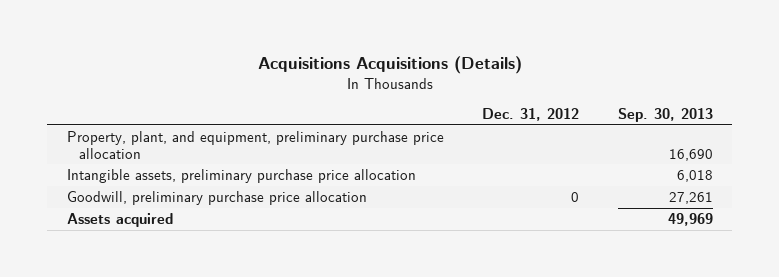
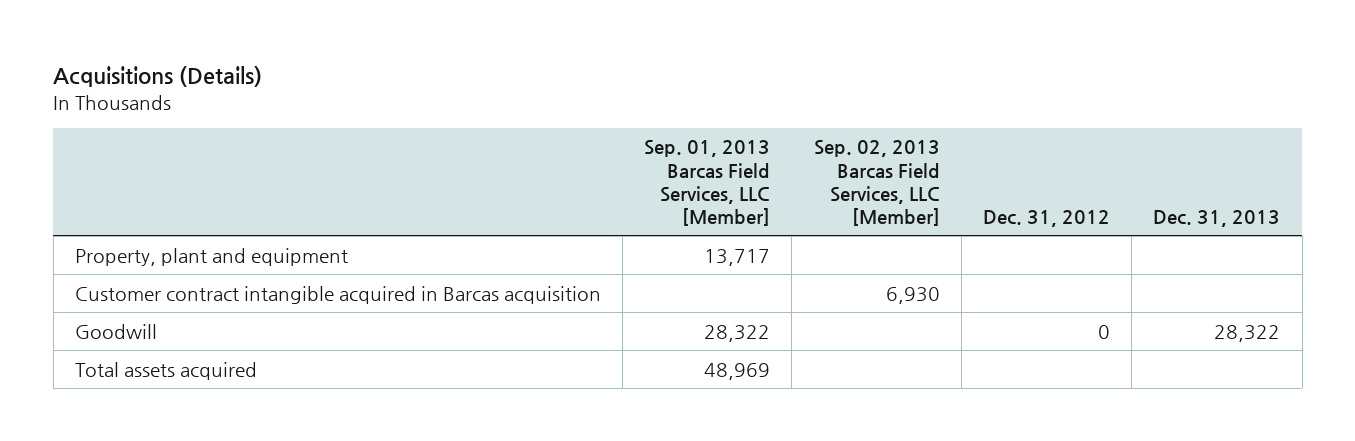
[257,56,522,75] Acquisitions Acquisitions (Details) -> [53,65,263,87] Acquisitions (Details)
[617,107,713,122] Sep. 30, 2013 -> none
none -> [644,140,771,226] Sep. 01, 2013 Barcas Field Services, LLC [Member]
none -> [813,140,940,226] Sep. 02, 2013 Barcas Field Services, LLC [Member]
none -> [1153,209,1281,227] Dec. 31, 2013
[66,130,444,159] Property, plant, and equipment, preliminary purchase price allocation -> [74,247,348,266] Property, plant and equipment
[66,168,416,183] Intangible assets, preliminary purchase price allocation -> [74,285,601,304] Customer contract intangible acquired in Barcas acquisition
[66,190,367,205] Goodwill, preliminary purchase price allocation -> [74,323,157,339] Goodwill
[66,212,173,227] Assets acquired -> [74,361,257,380] Total assets acquired

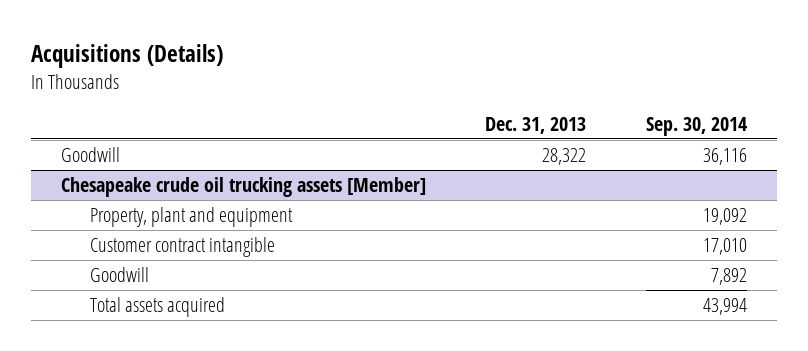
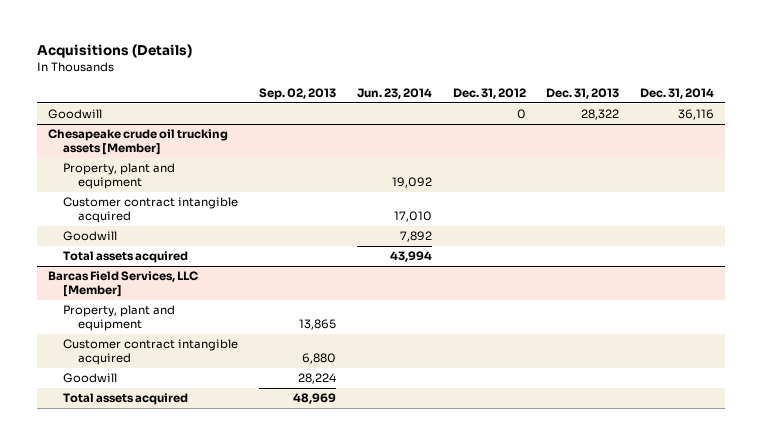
[645,116,747,136] Sep. 30, 2014 -> none
none -> [258,88,336,101] Sep. 02, 2013
none -> [356,88,432,100] Jun. 23, 2014
none -> [452,88,526,100] Dec. 31, 2012
none -> [640,88,715,100] Dec. 31, 2014
[89,237,275,258] Customer contract intangible -> [63,197,239,224] Customer contract intangible acquired
none -> [47,271,198,298] Barcas Field Services, LLC [Member]
none -> [63,305,176,332] Property, plant and equipment
none -> [63,339,239,366] Customer contract intangible acquired
none -> [63,373,118,384] Goodwill
none -> [63,393,189,406] Total assets acquired

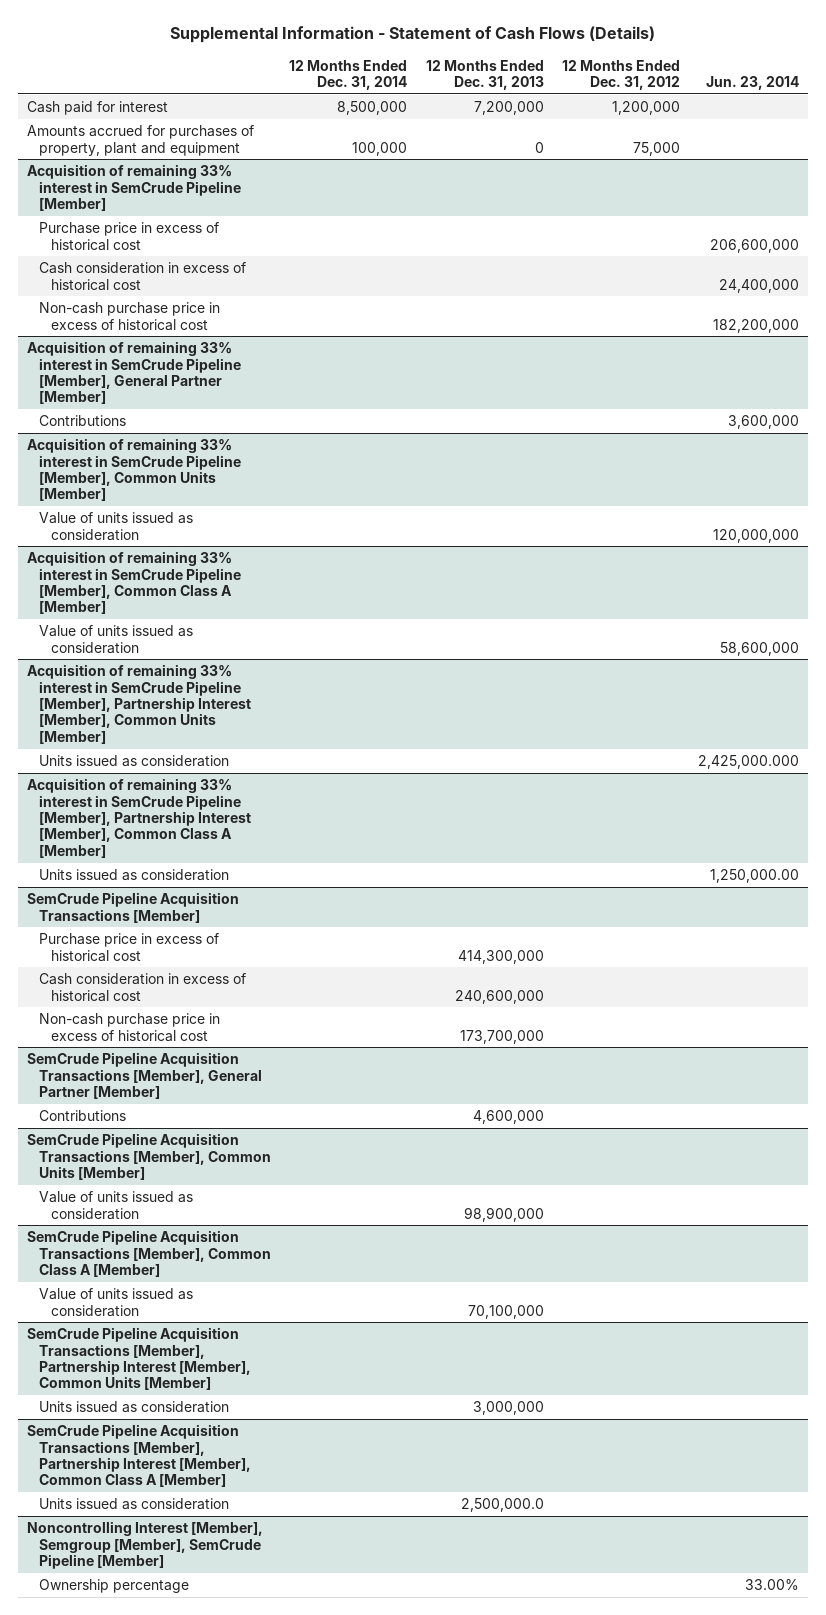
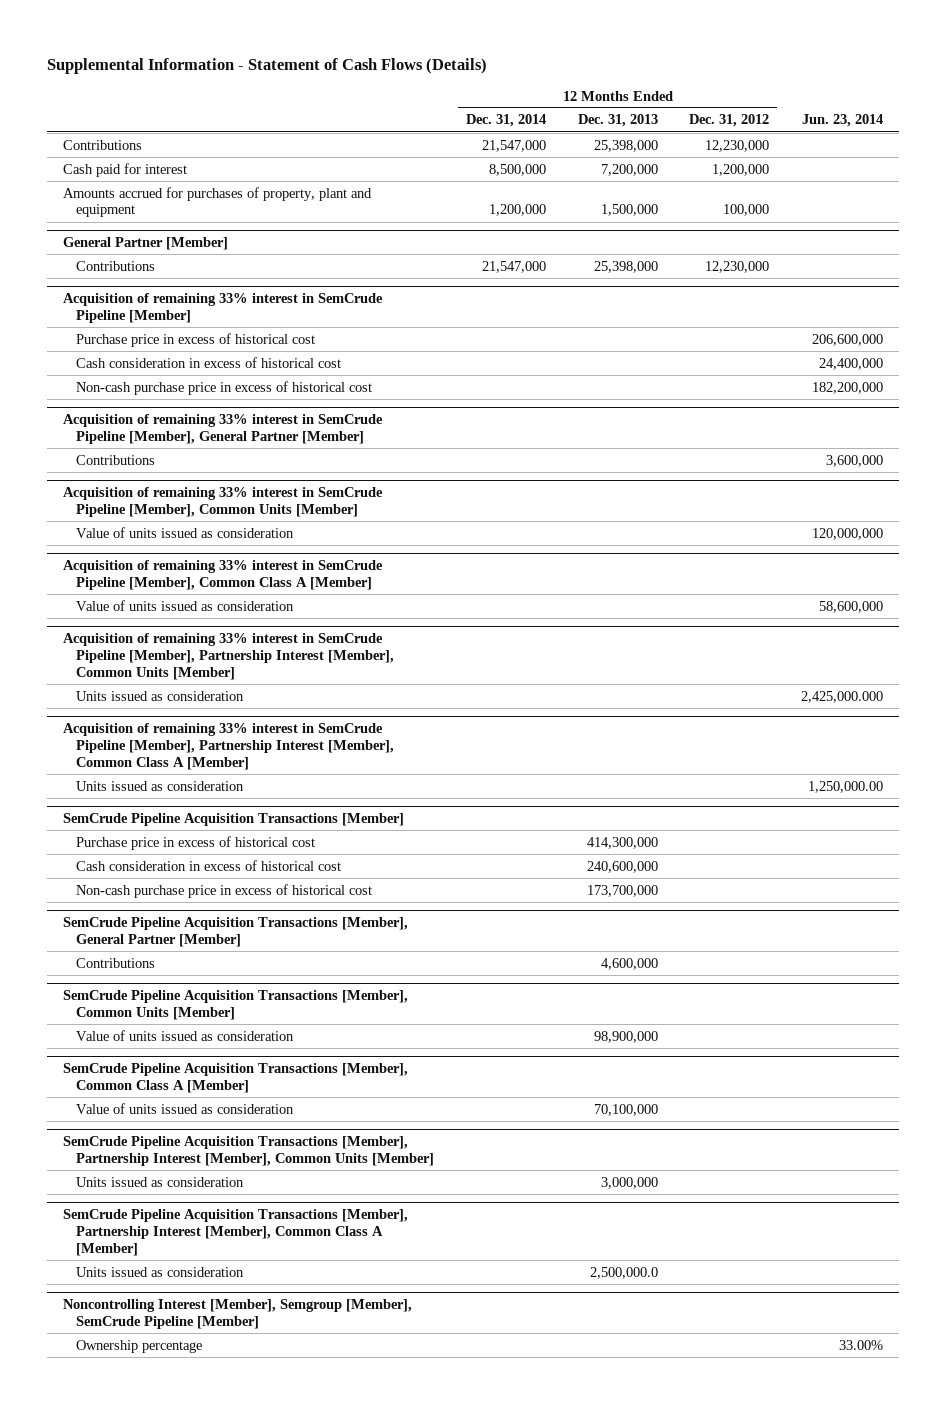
none -> [63,139,143,150] Contributions
[352,141,408,156] 100,000 -> [488,204,546,217] 1,200,000
[534,141,544,153] 0 -> [600,204,658,217] 1,500,000
[632,141,680,156] 75,000 -> [723,204,770,217] 100,000
none -> [63,236,229,250] General Partner [Member]
none -> [76,260,156,271] Contributions

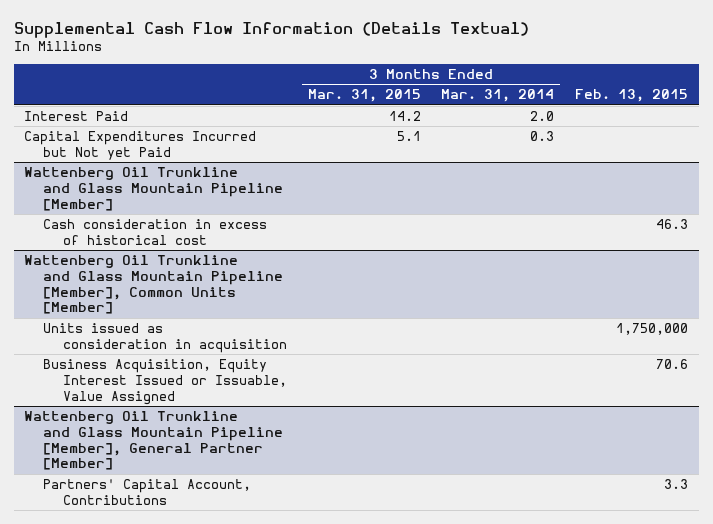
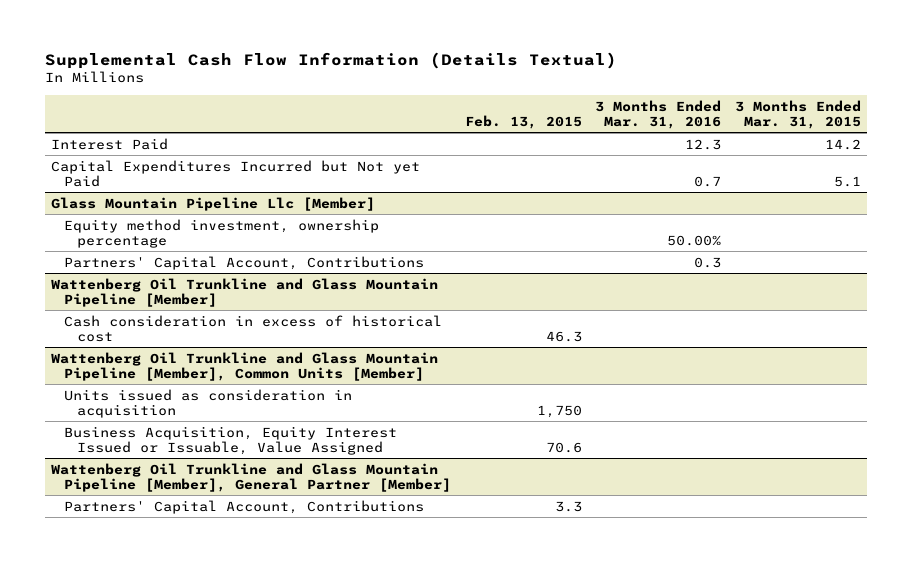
[441,89,555,103] Mar. 31, 2014 -> none
none -> [595,99,722,129] 3 Months Ended Mar. 31, 2016
none -> [51,196,376,211] Glass Mountain Pipeline Llc [Member]
none -> [64,218,380,248] Equity method investment, ownership percentage
none -> [64,255,425,270] Partners' Capital Account, Contributions
[616,323,689,336] 1,750,000 -> [536,404,582,418] 1,750

